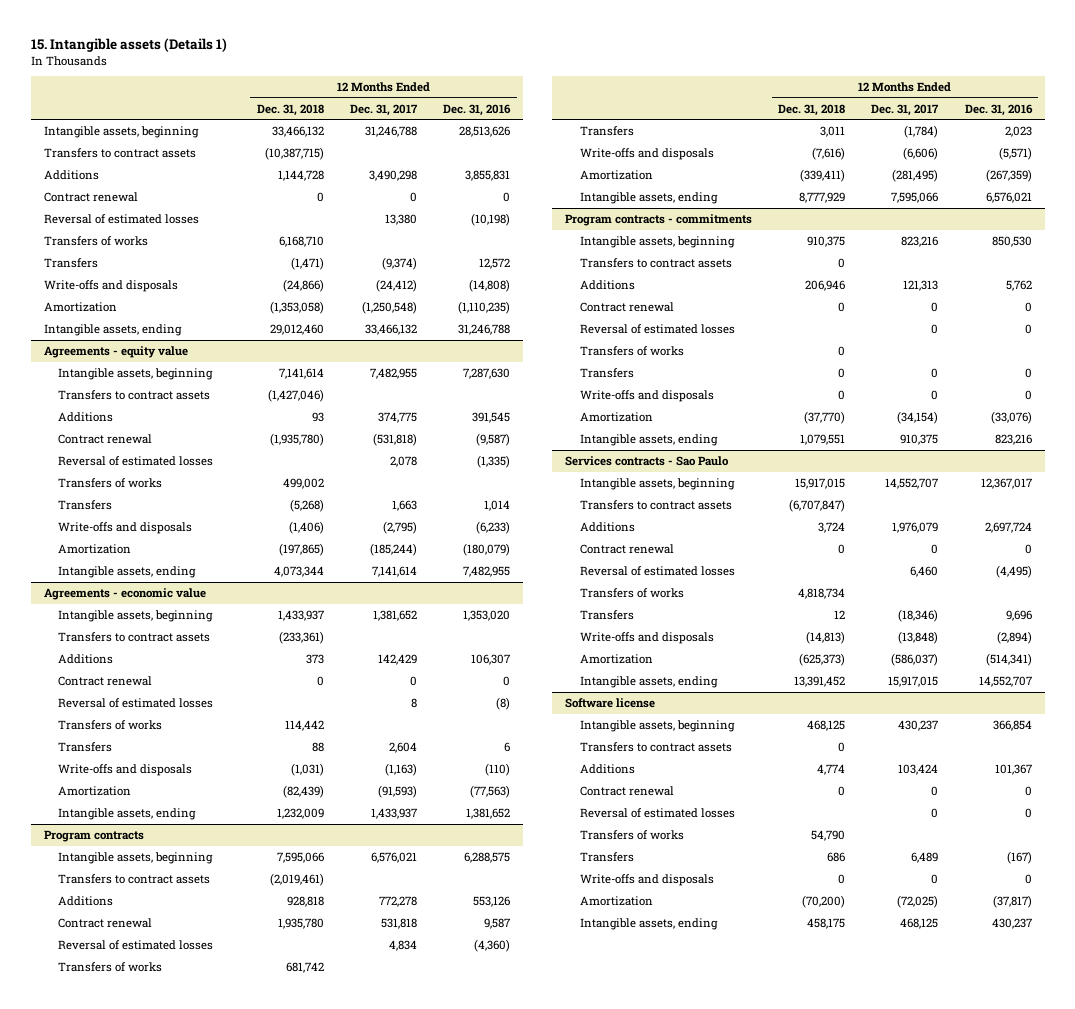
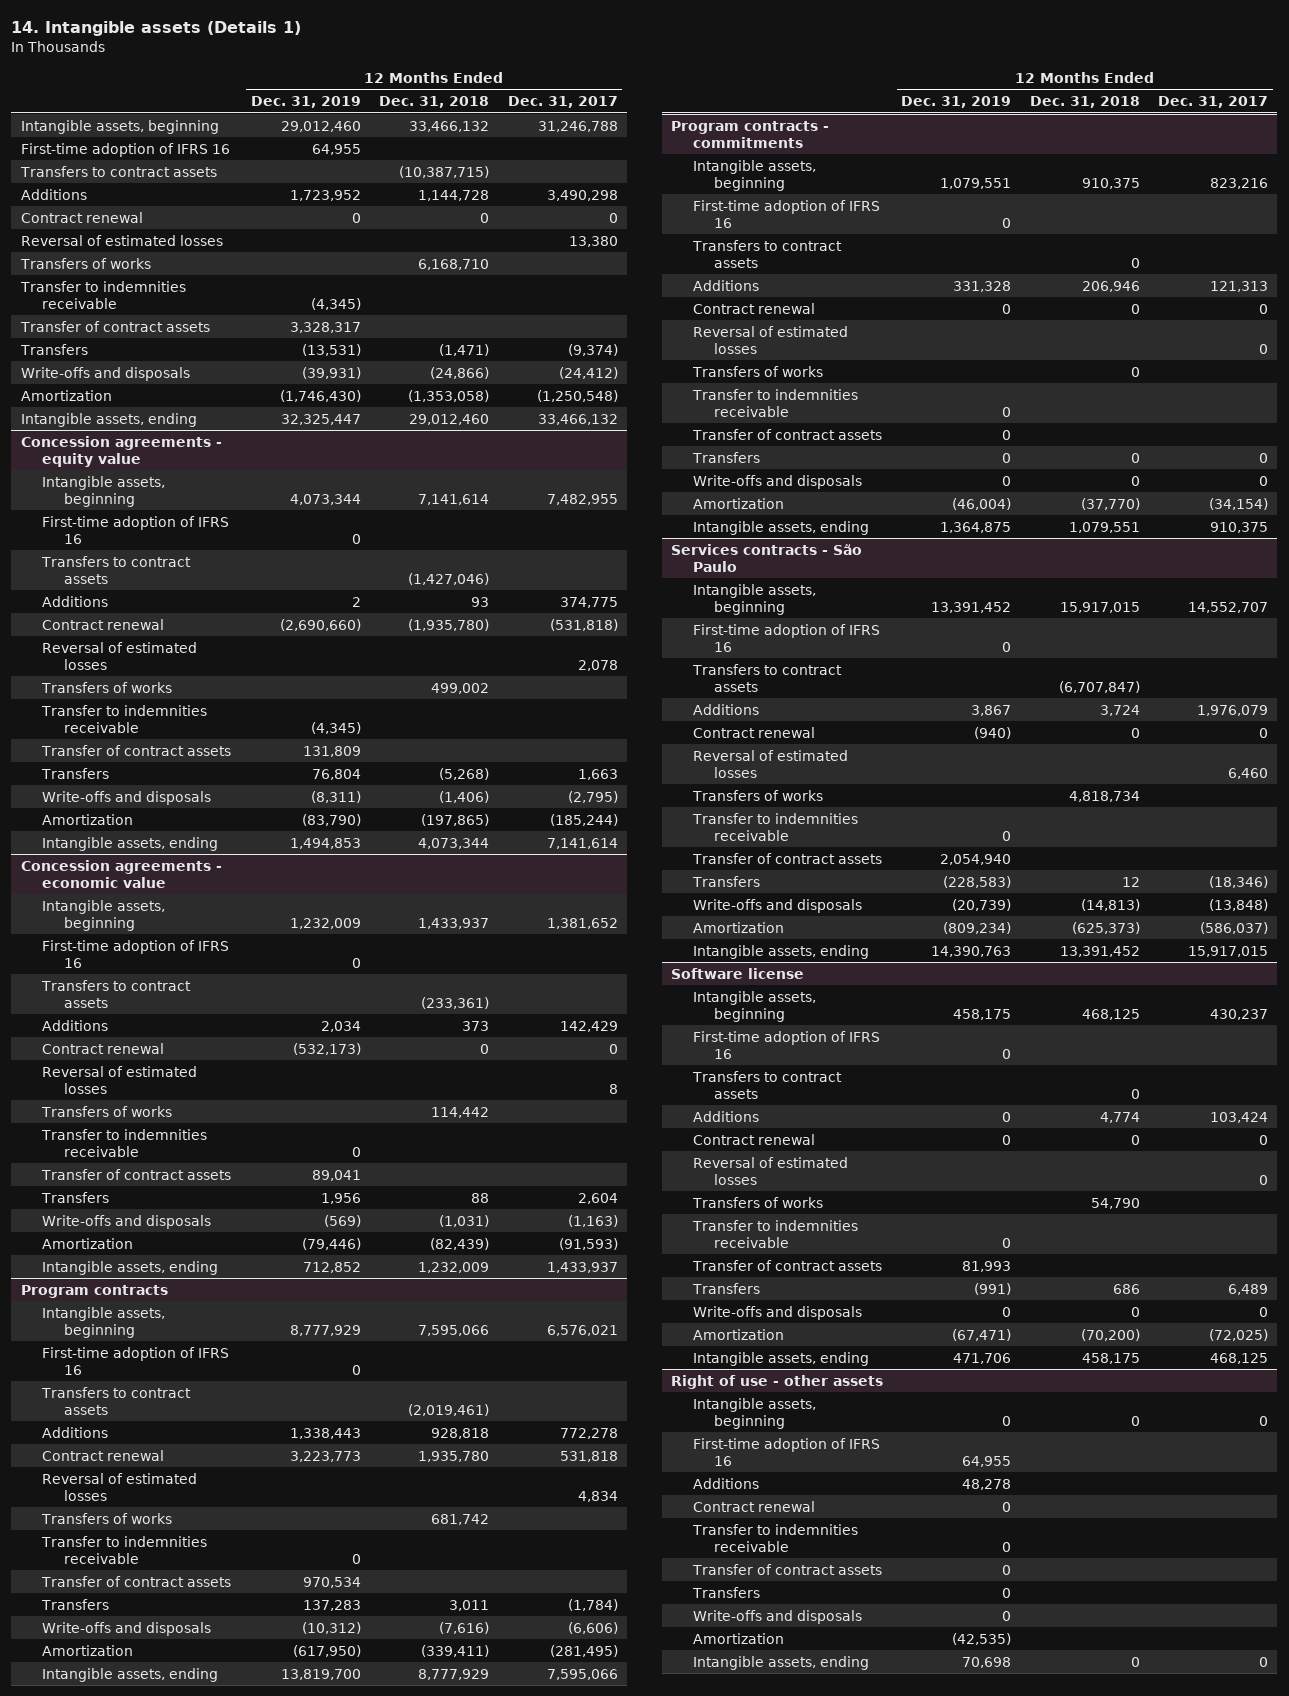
[30,37,227,52] 15. Intangible assets (Details 1) -> [11,21,302,37] 14. Intangible assets (Details 1)
[443,103,512,116] Dec. 31, 2016 -> none
none -> [251,96,362,109] Dec. 31, 2019
none -> [20,142,230,157] First-time adoption of IFRS 16
none -> [19,280,186,309] Transfer to indemnities receivable
none -> [19,320,210,332] Transfer of contract assets
[43,345,188,358] Agreements - equity value -> [20,435,222,467] Concession agreements - equity value
none -> [42,515,230,544] First-time adoption of IFRS 16
none -> [41,704,208,733] Transfer to indemnities receivable
none -> [41,744,232,756] Transfer of contract assets
[43,587,206,600] Agreements - economic value -> [20,859,222,888] Concession agreements - economic value
none -> [42,939,230,968] First-time adoption of IFRS 16
none -> [41,1128,208,1157] Transfer to indemnities receivable
none -> [41,1168,232,1180] Transfer of contract assets
none -> [42,1346,230,1375] First-time adoption of IFRS 16
none -> [41,1535,208,1564] Transfer to indemnities receivable
none -> [41,1575,232,1587] Transfer of contract assets
none -> [692,199,880,228] First-time adoption of IFRS 16
none -> [691,388,858,417] Transfer to indemnities receivable
none -> [691,428,882,440] Transfer of contract assets
[565,455,730,466] Services contracts - Sao Paulo -> [671,543,863,572] Services contracts - São Paulo
none -> [692,623,880,652] First-time adoption of IFRS 16
none -> [691,812,858,841] Transfer to indemnities receivable
none -> [691,852,882,864] Transfer of contract assets
none -> [692,1030,880,1059] First-time adoption of IFRS 16
none -> [691,1219,858,1248] Transfer to indemnities receivable
none -> [691,1259,882,1271] Transfer of contract assets
none -> [671,1374,884,1389] Right of use - other assets
none -> [692,1397,816,1429] Intangible assets, beginning
none -> [692,1437,880,1466] First-time adoption of IFRS 16
none -> [692,1477,759,1489] Additions
none -> [692,1500,815,1512] Contract renewal
none -> [691,1523,858,1552] Transfer to indemnities receivable
none -> [691,1563,882,1575] Transfer of contract assets
none -> [691,1586,760,1598] Transfers
none -> [692,1609,862,1624] Write-offs and disposals
none -> [692,1632,784,1644] Amortization
none -> [692,1655,869,1670] Intangible assets, ending

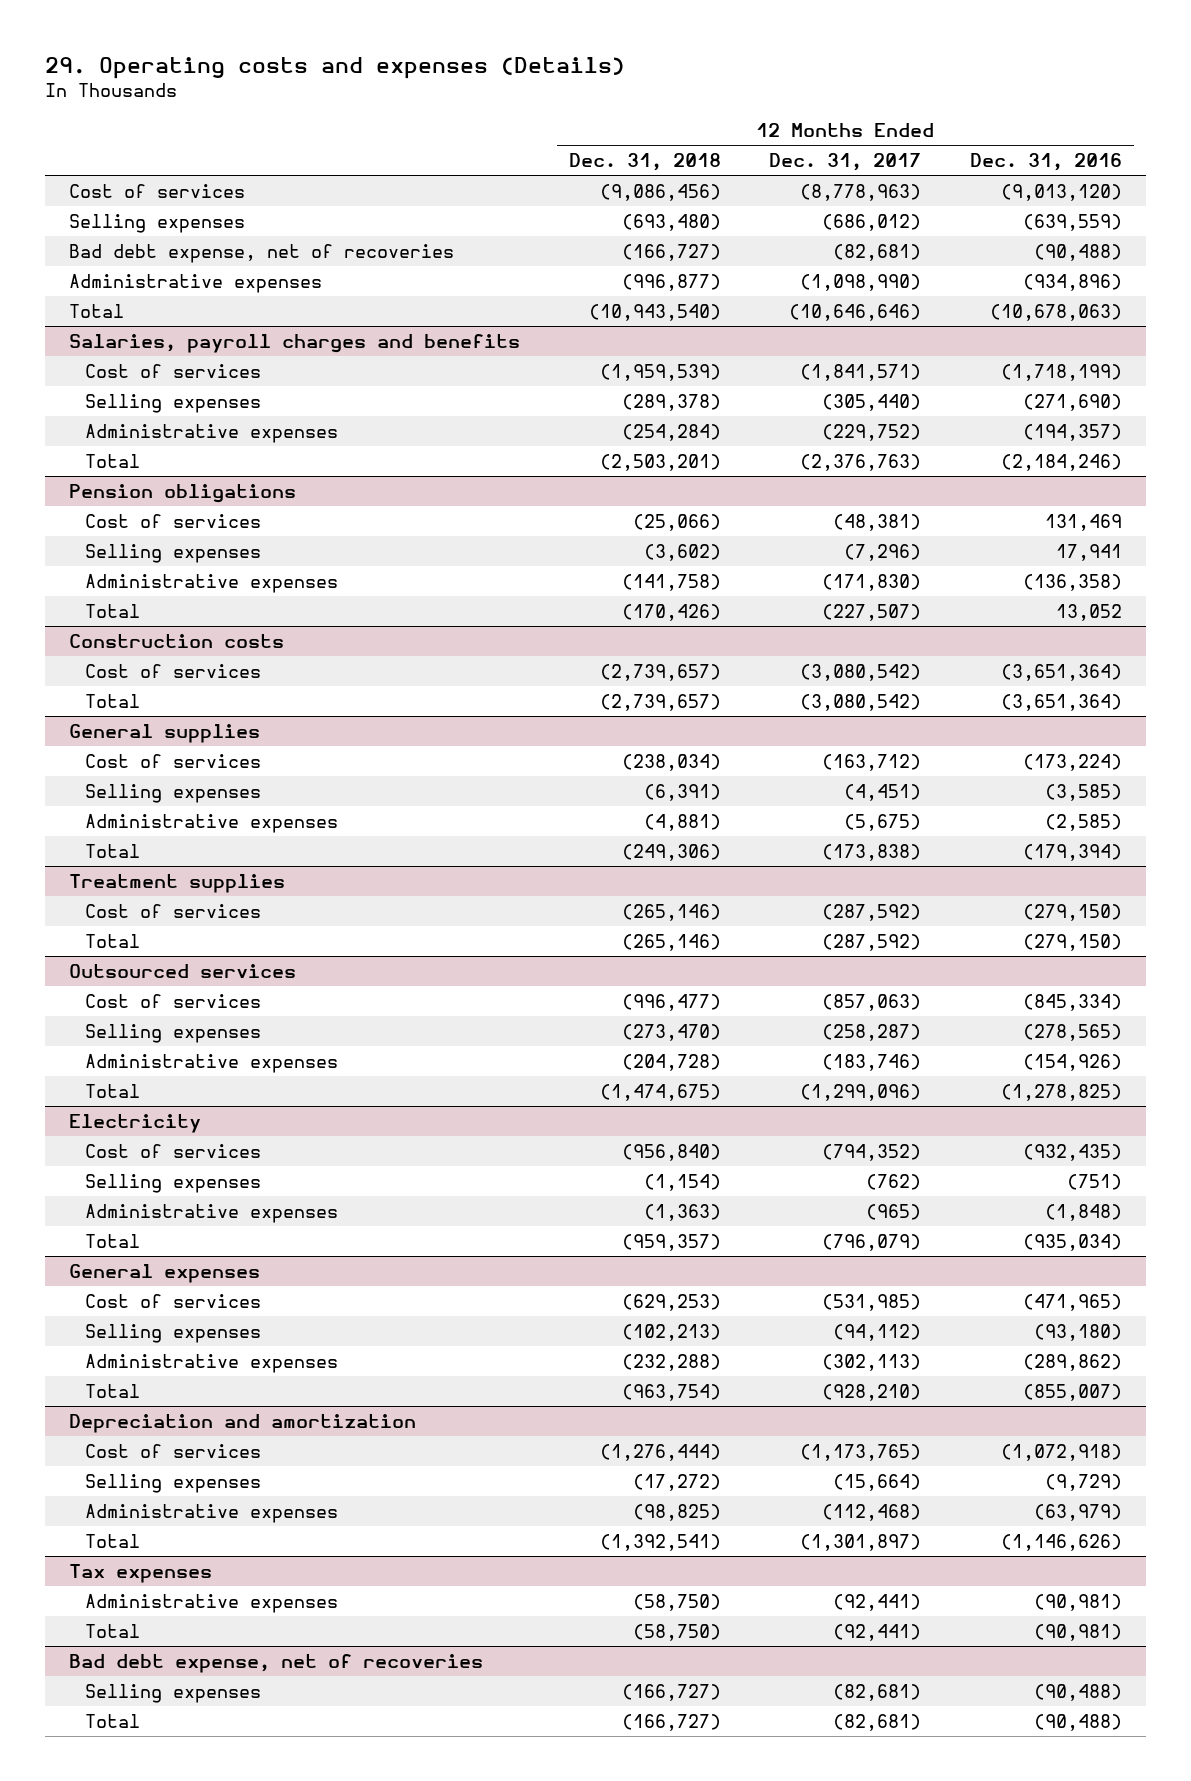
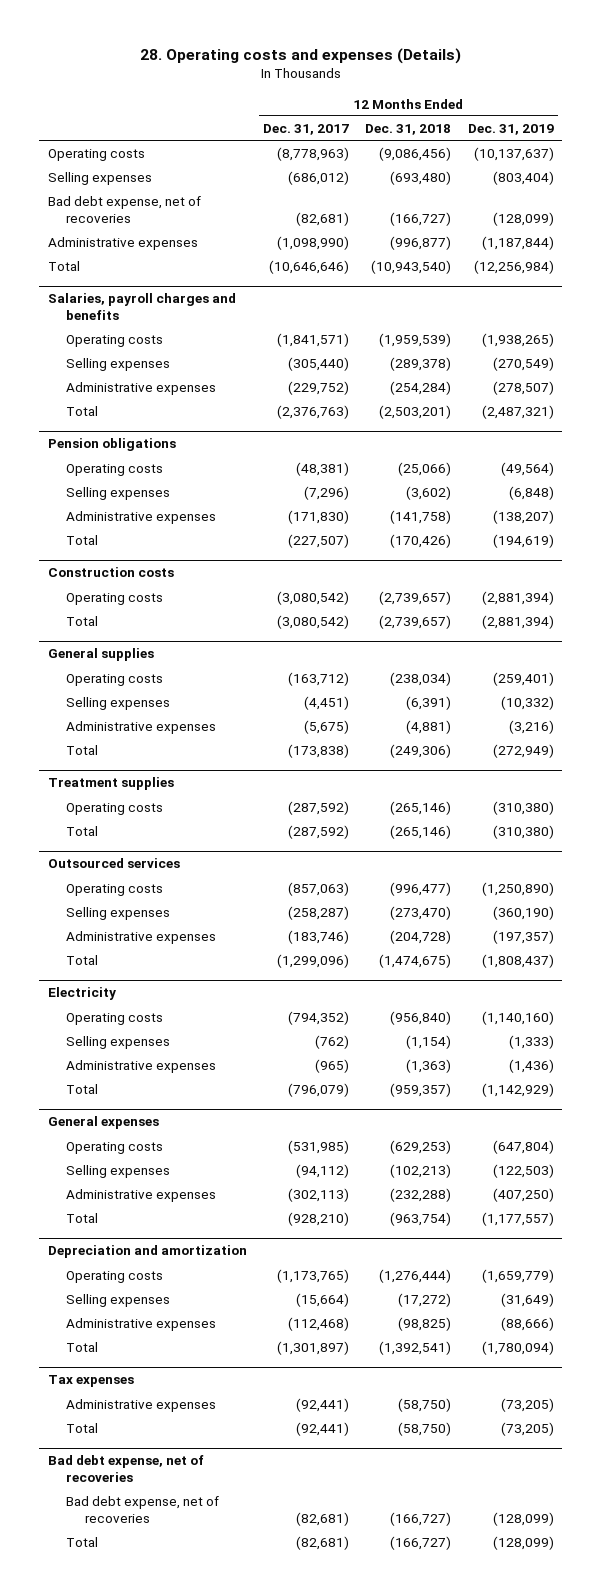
[44,56,625,79] 29. Operating costs and expenses (Details) -> [139,48,461,65] 28. Operating costs and expenses (Details)
[970,152,1123,171] Dec. 31, 2016 -> none
none -> [467,123,554,135] Dec. 31, 2019
[69,183,246,198] Cost of services -> [47,148,145,161] Operating costs
[84,363,261,378] Cost of services -> [66,334,164,347] Operating costs
[84,513,261,528] Cost of services -> [66,463,164,476] Operating costs
[84,663,261,678] Cost of services -> [66,592,164,605] Operating costs
[84,753,261,768] Cost of services -> [66,673,164,686] Operating costs
[84,903,261,918] Cost of services -> [66,802,164,815] Operating costs
[84,993,261,1008] Cost of services -> [66,883,164,896] Operating costs
[84,1143,261,1158] Cost of services -> [66,1012,164,1025] Operating costs
[84,1293,261,1308] Cost of services -> [66,1141,164,1154] Operating costs
[84,1443,261,1458] Cost of services -> [66,1270,164,1283] Operating costs
[84,1683,261,1703] Selling expenses -> [66,1495,220,1523] Bad debt expense, net of recoveries

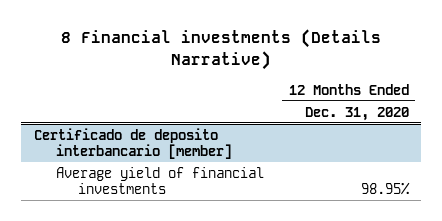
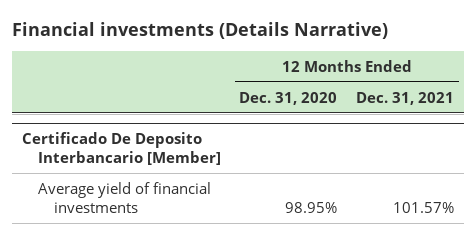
[61,29,382,71] 8 Financial investments (Details Narrative) -> [12,21,389,39] Financial investments (Details Narrative)
none -> [356,91,455,105] Dec. 31, 2021
[33,127,233,160] Certificado de deposito interbancario [member] -> [21,132,221,166] Certificado De Deposito Interbancario [Member]

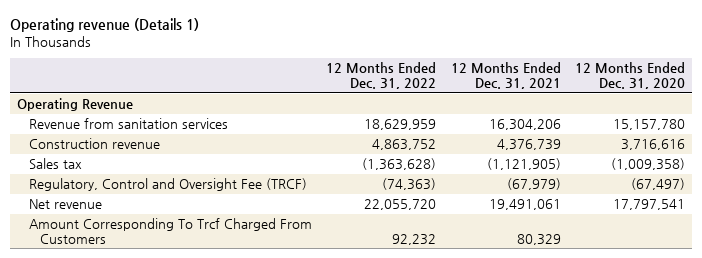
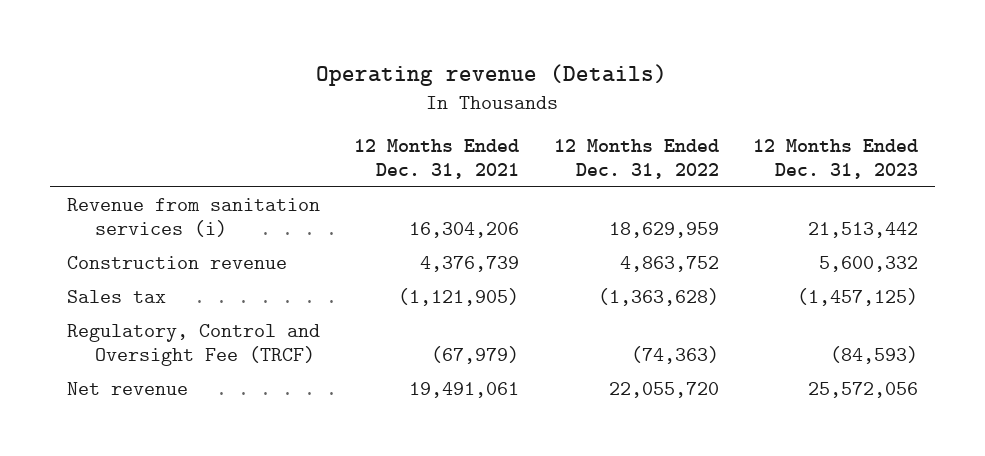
[10,18,200,33] Operating revenue (Details 1) -> [316,64,668,87] Operating revenue (Details)
[574,62,685,90] 12 Months Ended Dec. 31, 2020 -> none
none -> [753,139,919,180] 12 Months Ended Dec. 31, 2023
[17,98,134,112] Operating Revenue -> none
[28,118,228,130] Revenue from sanitation services -> [66,198,320,238] Revenue from sanitation services (i)
[28,218,312,244] Amount Corresponding To Trcf Charged From Customers -> none

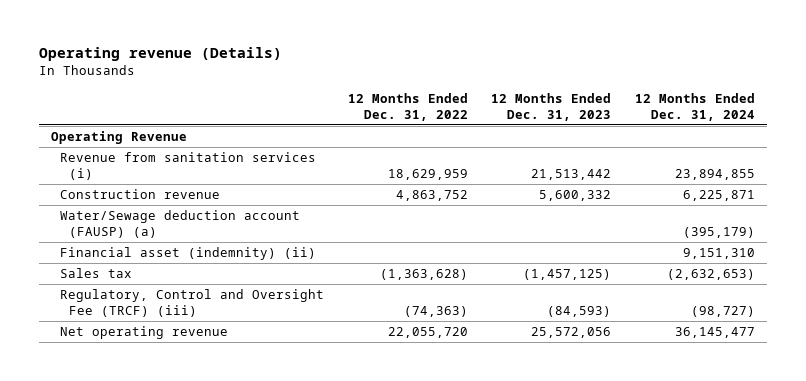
[354,139,520,180] 12 Months Ended Dec. 31, 2021 -> none
none -> [635,93,756,121] 12 Months Ended Dec. 31, 2024
none -> [50,131,187,145] Operating Revenue
none -> [59,210,300,238] Water/Sewage deduction account (FAUSP) (a)
none -> [59,247,316,261] Financial asset (indemnity) (ii)
[66,324,320,367] Regulatory, Control and Oversight Fee (TRCF) -> [59,289,324,317] Regulatory, Control and Oversight Fee (TRCF) (iii)
[66,382,188,396] Net revenue -> [59,326,228,340] Net operating revenue

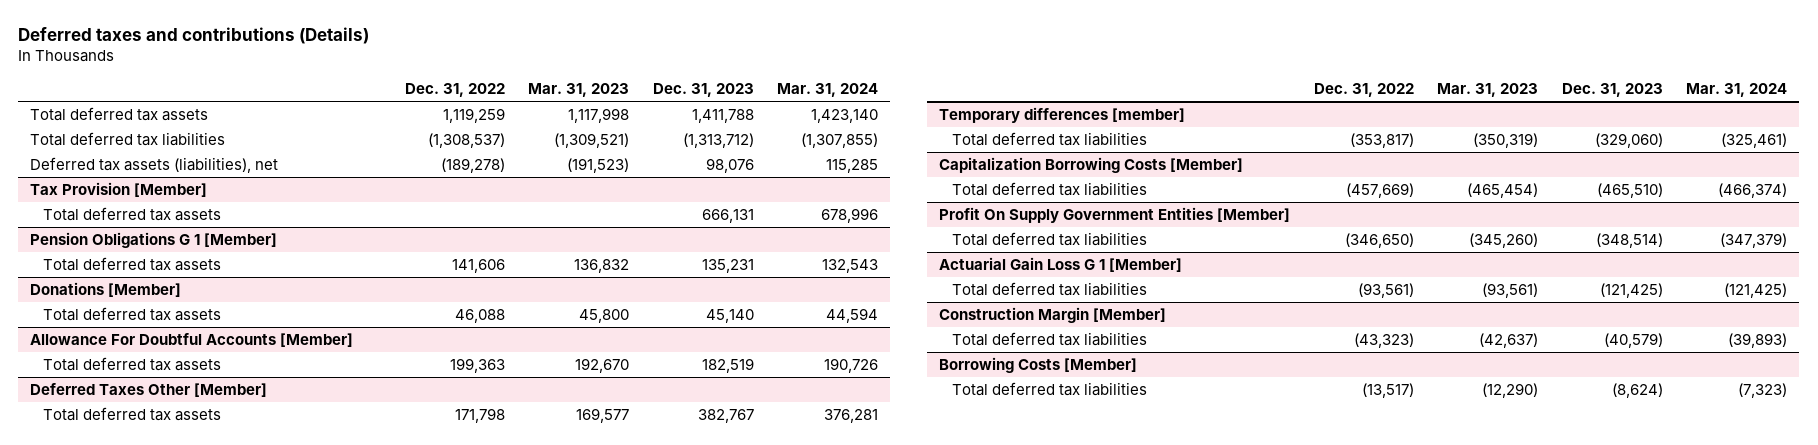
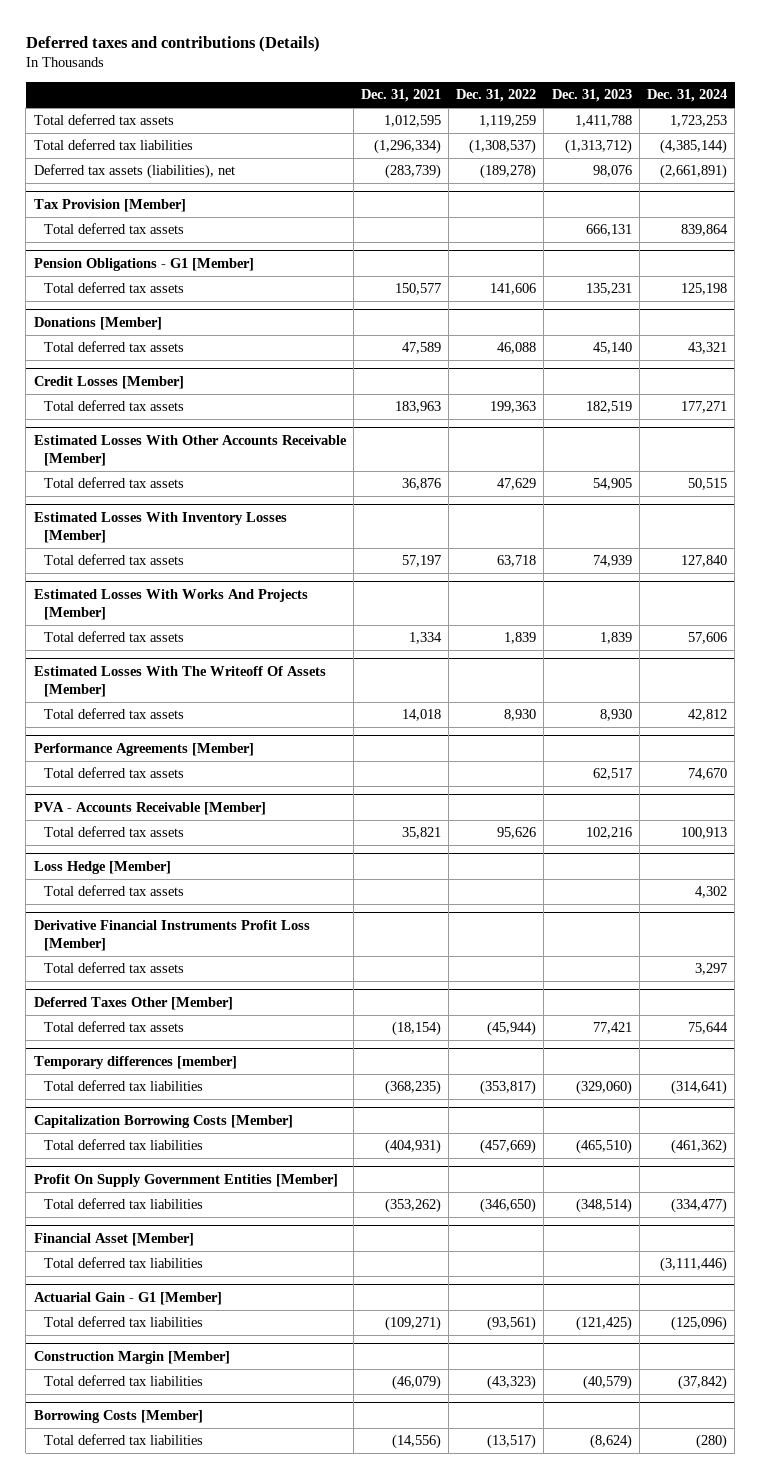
[528,83,630,98] Mar. 31, 2023 -> none
[777,83,879,98] Mar. 31, 2024 -> none
none -> [360,89,441,103] Dec. 31, 2021
none -> [646,89,727,103] Dec. 31, 2024
[30,231,278,248] Pension Obligations G 1 [Member] -> [33,258,254,272] Pension Obligations - G1 [Member]
[30,332,354,347] Allowance For Doubtful Accounts [Member] -> none
none -> [33,376,184,390] Credit Losses [Member]
none -> [33,435,347,466] Estimated Losses With Other Accounts Receivable [Member]
none -> [43,477,184,489] Total deferred tax assets
none -> [33,512,287,543] Estimated Losses With Inventory Losses [Member]
none -> [43,554,184,566] Total deferred tax assets
none -> [33,589,308,620] Estimated Losses With Works And Projects [Member]
none -> [43,631,184,643] Total deferred tax assets
none -> [33,666,326,697] Estimated Losses With The Writeoff Of Assets [Member]
none -> [43,708,184,720] Total deferred tax assets
none -> [33,743,254,757] Performance Agreements [Member]
none -> [43,767,184,779] Total deferred tax assets
none -> [33,802,266,816] PVA - Accounts Receivable [Member]
none -> [43,826,184,838] Total deferred tax assets
none -> [33,861,171,875] Loss Hedge [Member]
none -> [43,885,184,897] Total deferred tax assets
none -> [33,920,310,951] Derivative Financial Instruments Profit Loss [Member]
none -> [43,962,184,974] Total deferred tax assets
[454,407,505,423] 171,798 -> [487,1021,537,1037] (45,944)
[697,408,754,423] 382,767 -> [592,1022,632,1035] 77,421
none -> [33,1233,194,1247] Financial Asset [Member]
none -> [43,1257,203,1269] Total deferred tax liabilities
[939,256,1183,272] Actuarial Gain Loss G 1 [Member] -> [33,1292,222,1306] Actuarial Gain - G1 [Member]

